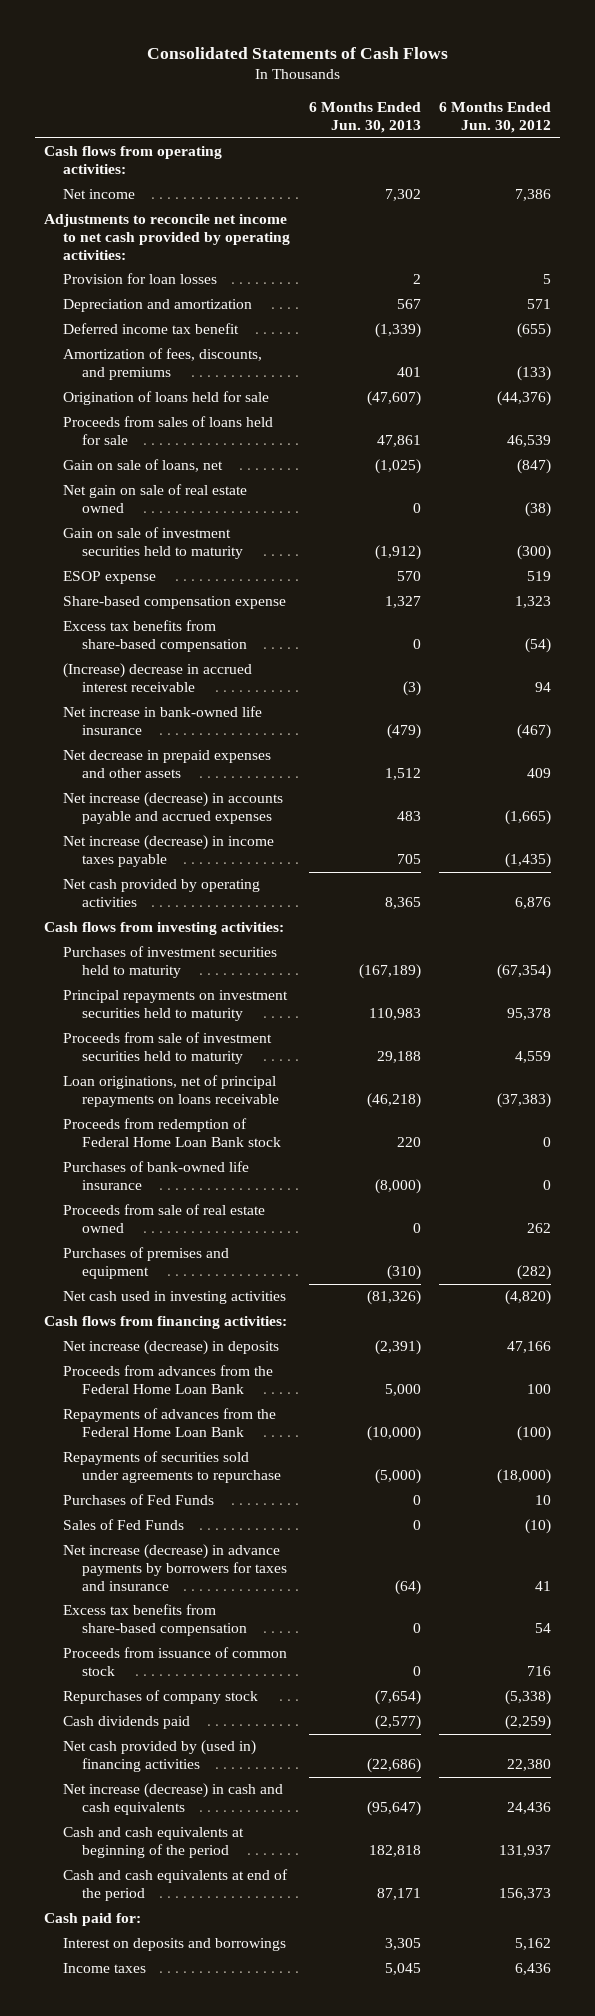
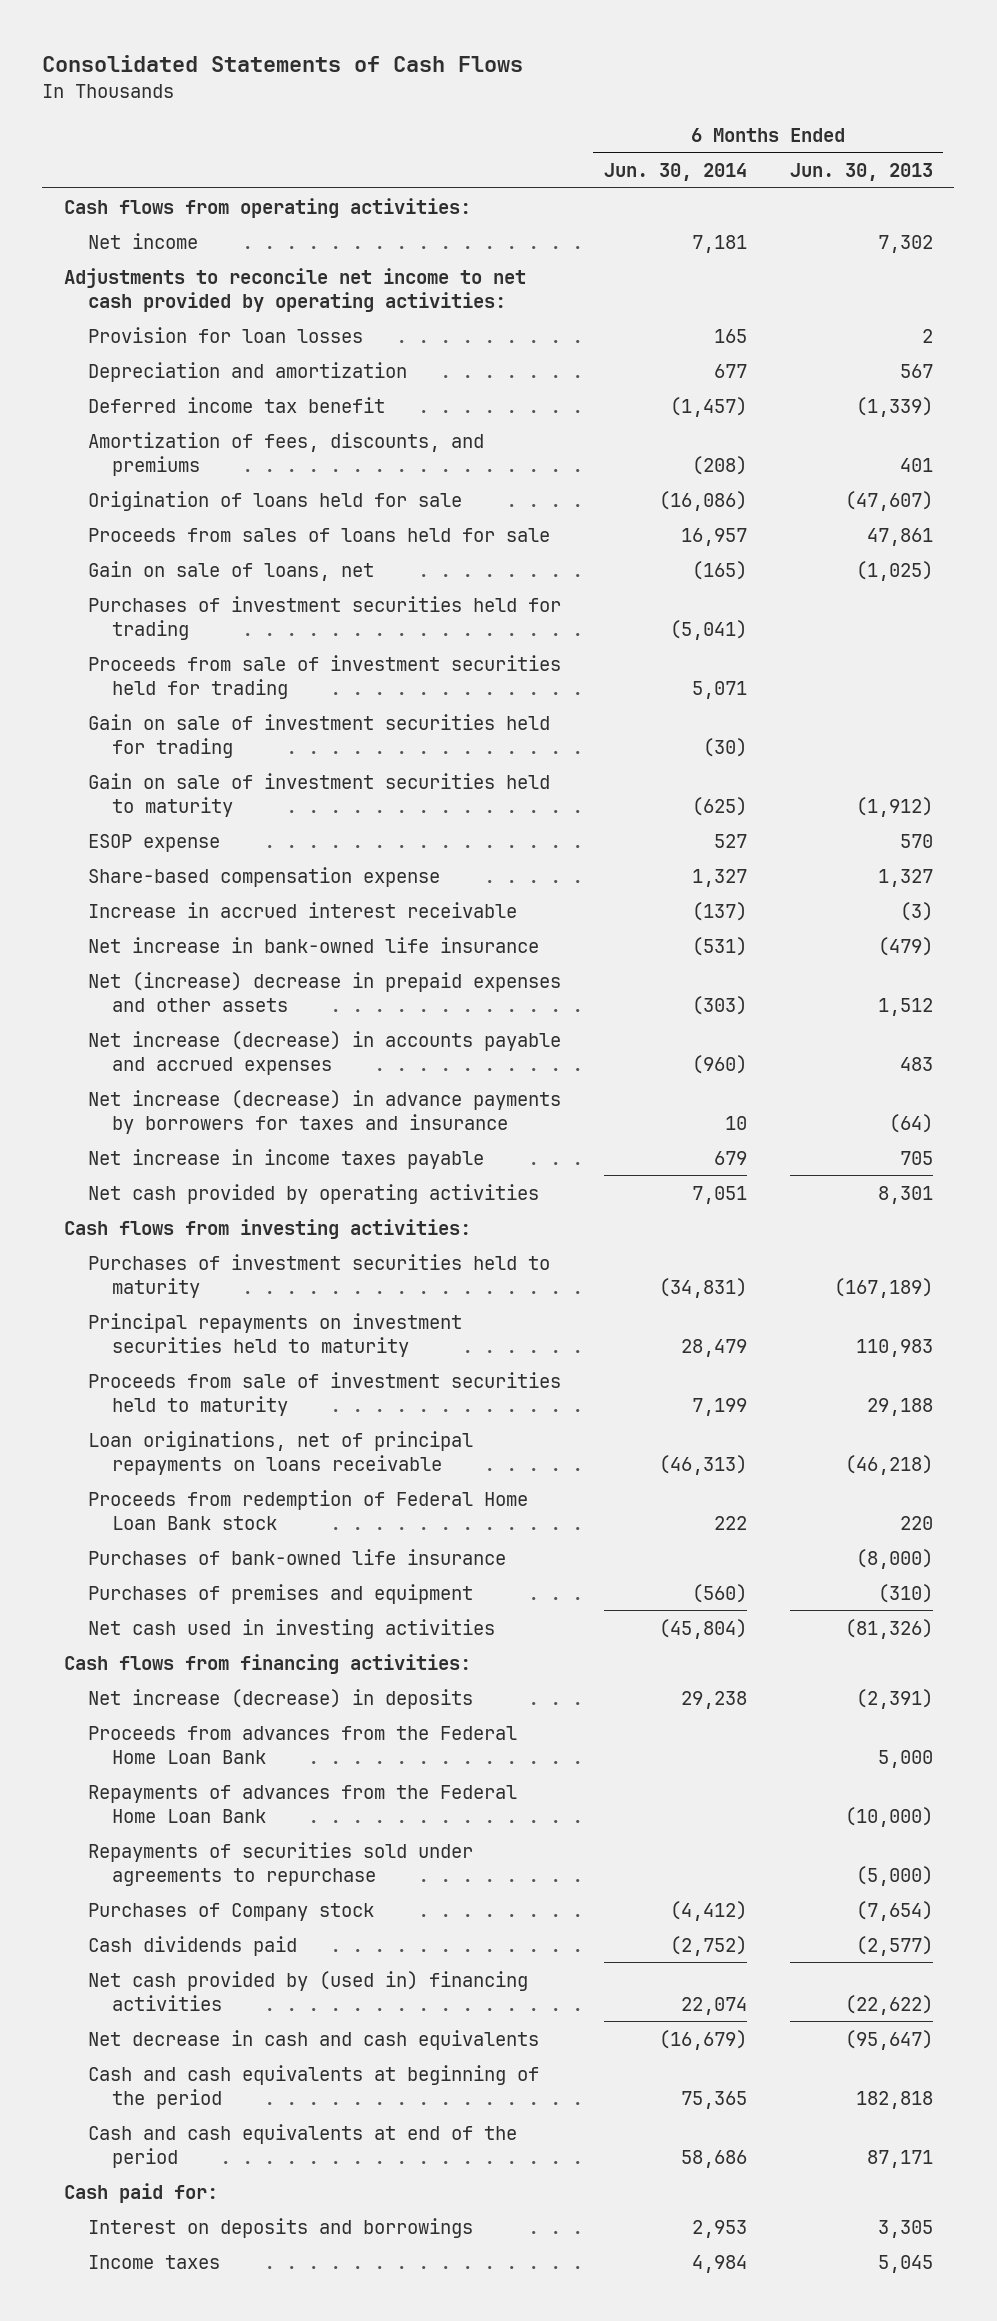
[438,102,551,134] 6 Months Ended Jun. 30, 2012 -> none
none -> [603,163,747,182] Jun. 30, 2014
[63,484,248,514] Net gain on sale of real estate owned -> none
none -> [88,595,562,640] Purchases of investment securities held for trading
none -> [88,654,562,699] Proceeds from sale of investment securities held for trading
none -> [88,713,551,758] Gain on sale of investment securities held for trading
[63,620,248,653] Excess tax benefits from share-based compensation -> none
[63,663,253,693] (Increase) decrease in accrued interest receivable -> [88,901,518,918] Increase in accrued interest receivable
[63,750,272,779] Net decrease in prepaid expenses and other assets -> [88,971,562,1012] Net (increase) decrease in prepaid expenses and other assets
[63,1544,288,1591] Net increase (decrease) in advance payments by borrowers for taxes and insurance -> [88,1089,562,1134] Net increase (decrease) in advance payments by borrowers for taxes and insurance
[63,835,275,868] Net increase (decrease) in income taxes payable -> [88,1148,485,1169] Net increase in income taxes payable
[384,897,421,910] 8,365 -> [877,1185,933,1204] 8,301
[63,1204,266,1234] Proceeds from sale of real estate owned -> none
[63,1494,215,1506] Purchases of Fed Funds -> none
[63,1519,185,1531] Sales of Fed Funds -> none
[63,1604,248,1637] Excess tax benefits from share-based compensation -> none
[63,1647,288,1677] Proceeds from issuance of common stock -> none
[63,1690,259,1705] Repurchases of company stock -> [88,1902,375,1921] Purchases of Company stock
[366,1758,421,1774] (22,686) -> [844,1994,933,2015] (22,622)
[63,1783,284,1816] Net increase (decrease) in cash and cash equivalents -> [88,2029,540,2050] Net decrease in cash and cash equivalents

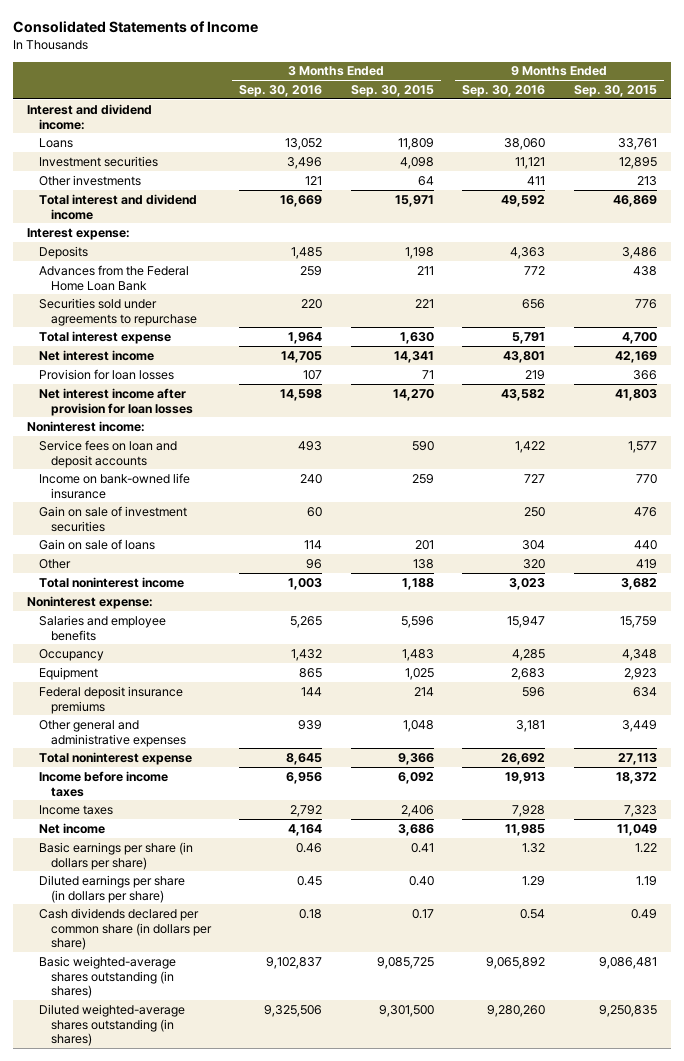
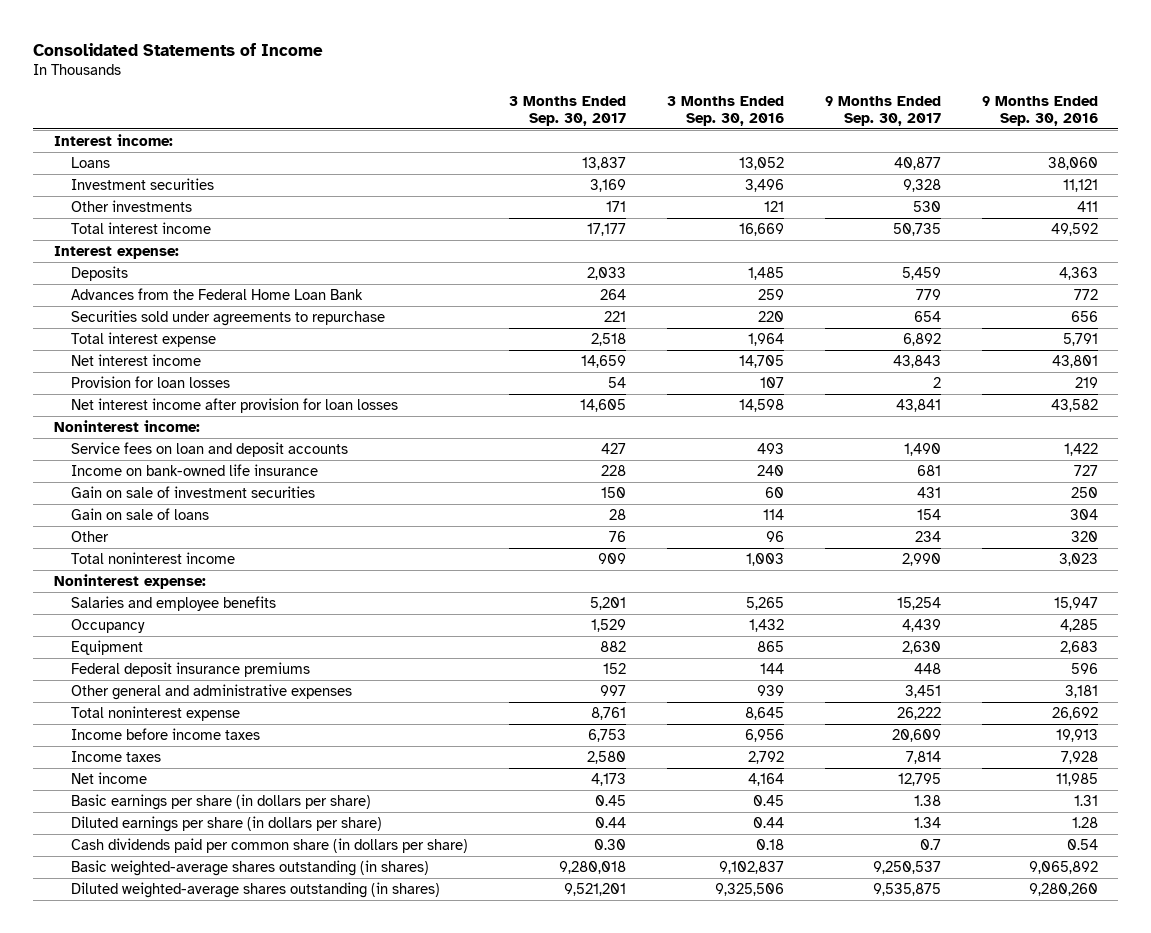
[350,84,434,97] Sep. 30, 2015 -> none
[573,84,657,97] Sep. 30, 2015 -> none
none -> [508,95,626,126] 3 Months Ended Sep. 30, 2017
none -> [824,95,941,126] 9 Months Ended Sep. 30, 2017
[27,103,153,130] Interest and dividend income: -> [53,133,173,146] Interest income:
[39,193,198,220] Total interest and dividend income -> [70,221,211,234] Total interest income
[296,842,323,853] 0.46 -> [752,794,784,806] 0.45
[522,842,546,853] 1.32 -> [1073,794,1098,806] 1.31
[297,875,323,886] 0.45 -> [752,816,784,828] 0.44
[522,875,546,886] 1.29 -> [1071,816,1098,828] 1.28
[39,907,212,951] Cash dividends declared per common share (in dollars per share) -> [70,837,468,853] Cash dividends paid per common share (in dollars per share)

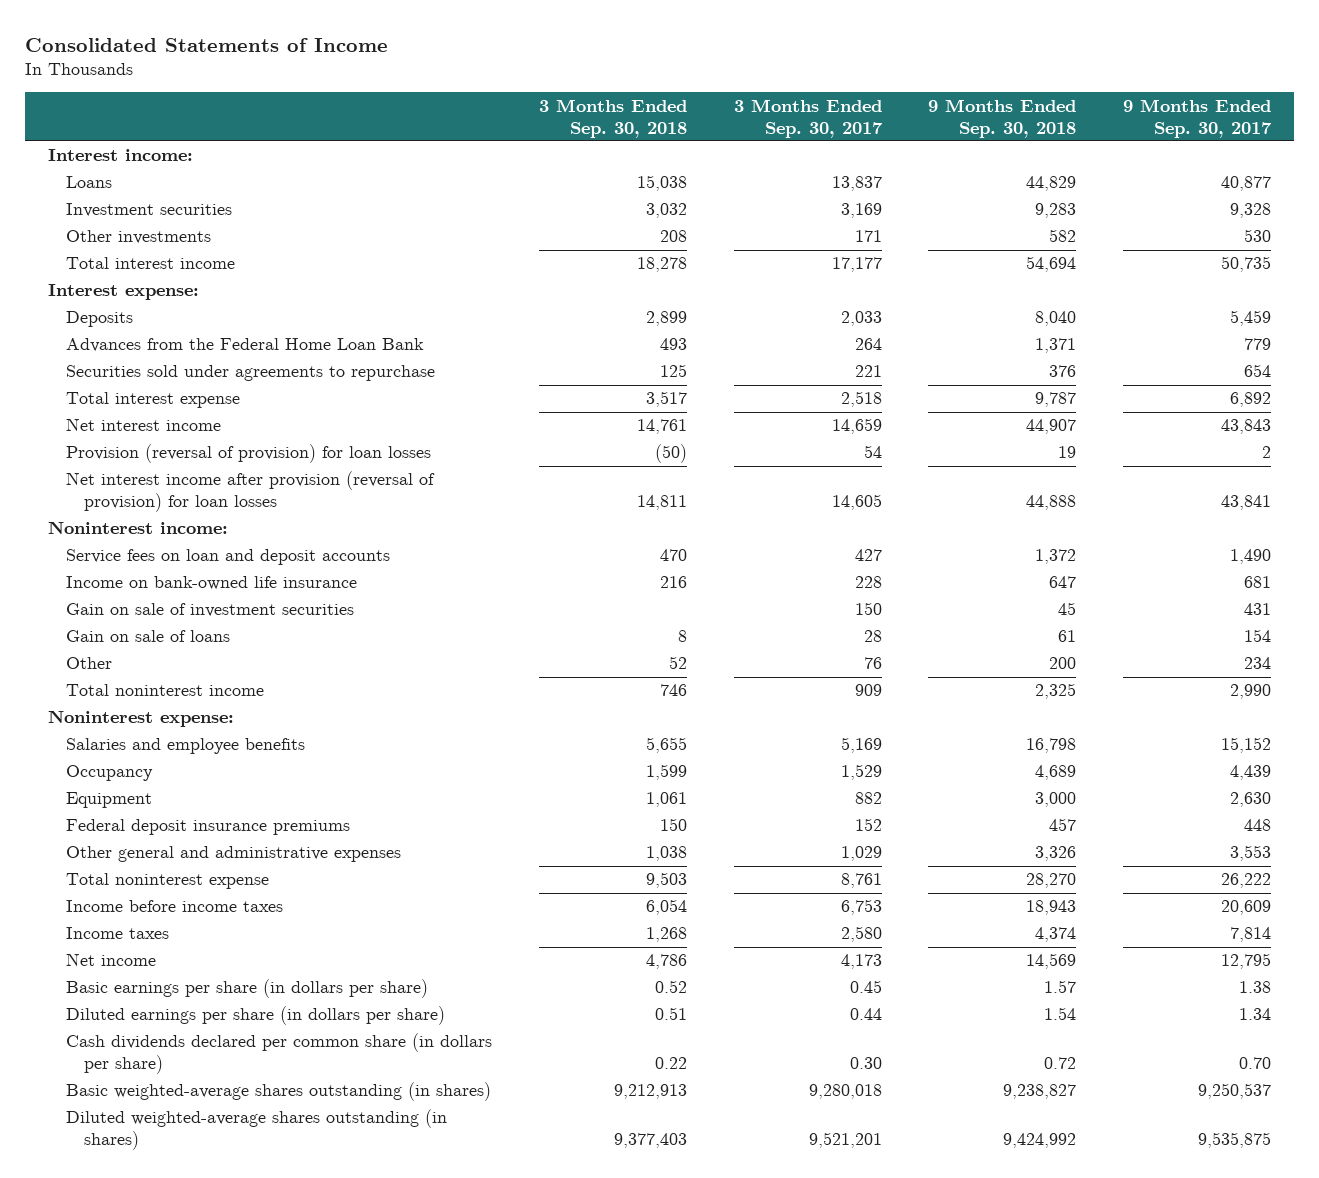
[666,95,784,126] 3 Months Ended Sep. 30, 2016 -> none
[981,95,1098,126] 9 Months Ended Sep. 30, 2016 -> none
none -> [538,98,687,138] 3 Months Ended Sep. 30, 2018
none -> [928,98,1077,138] 9 Months Ended Sep. 30, 2018
[70,375,230,388] Provision for loan losses -> [66,444,432,464] Provision (reversal of provision) for loan losses
[70,397,398,413] Net interest income after provision for loan losses -> [66,471,436,513] Net interest income after provision (reversal of provision) for loan losses
[589,596,626,610] 5,201 -> [840,737,882,754] 5,169
[896,596,941,610] 15,254 -> [1220,737,1271,754] 15,152
[599,684,626,696] 997 -> [840,846,882,862] 1,029
[904,684,941,698] 3,451 -> [1229,845,1271,862] 3,553
[70,837,468,853] Cash dividends paid per common share (in dollars per share) -> [66,1033,493,1075] Cash dividends declared per common share (in dollars per share)
[919,838,941,850] 0.7 -> [1238,1057,1271,1070] 0.70

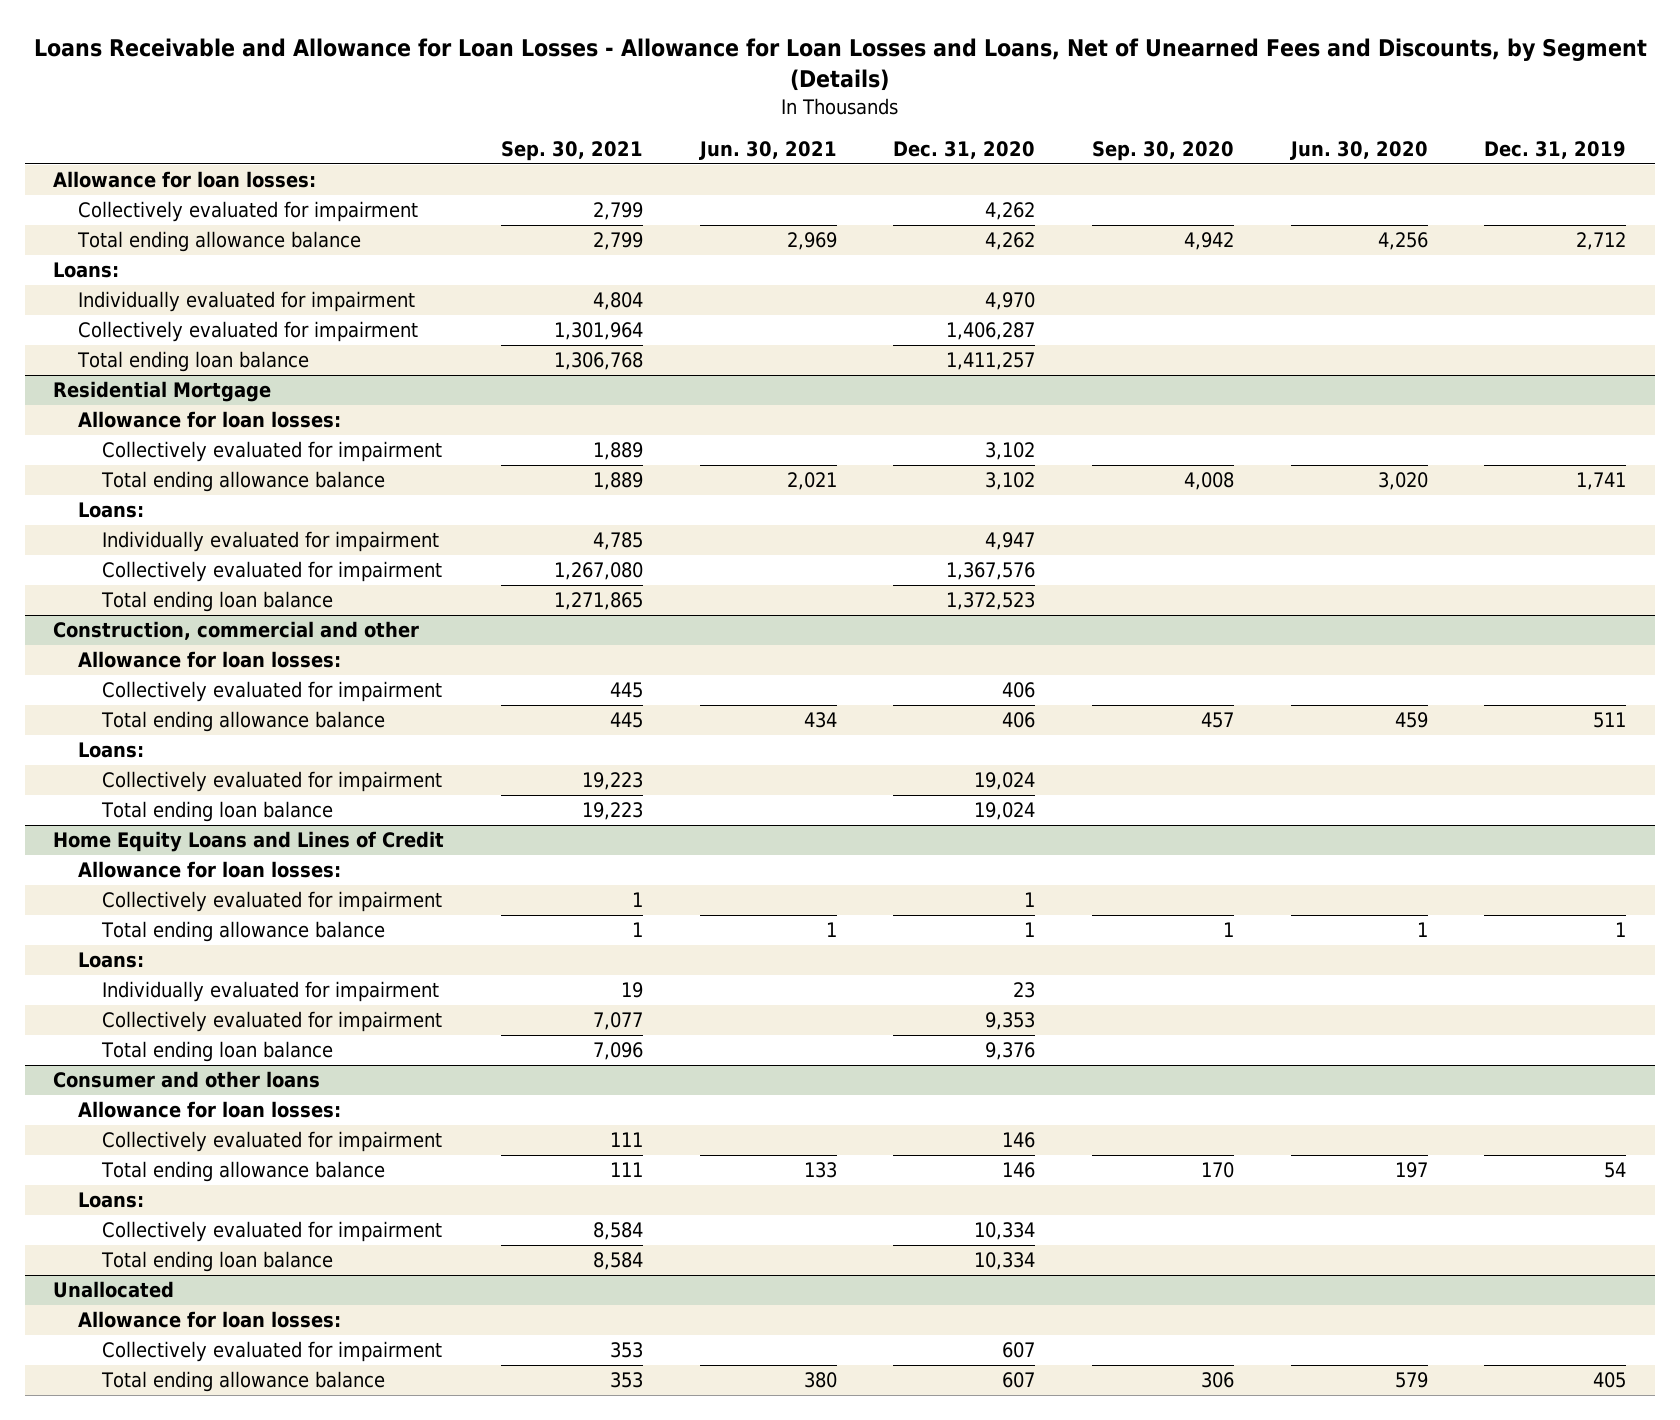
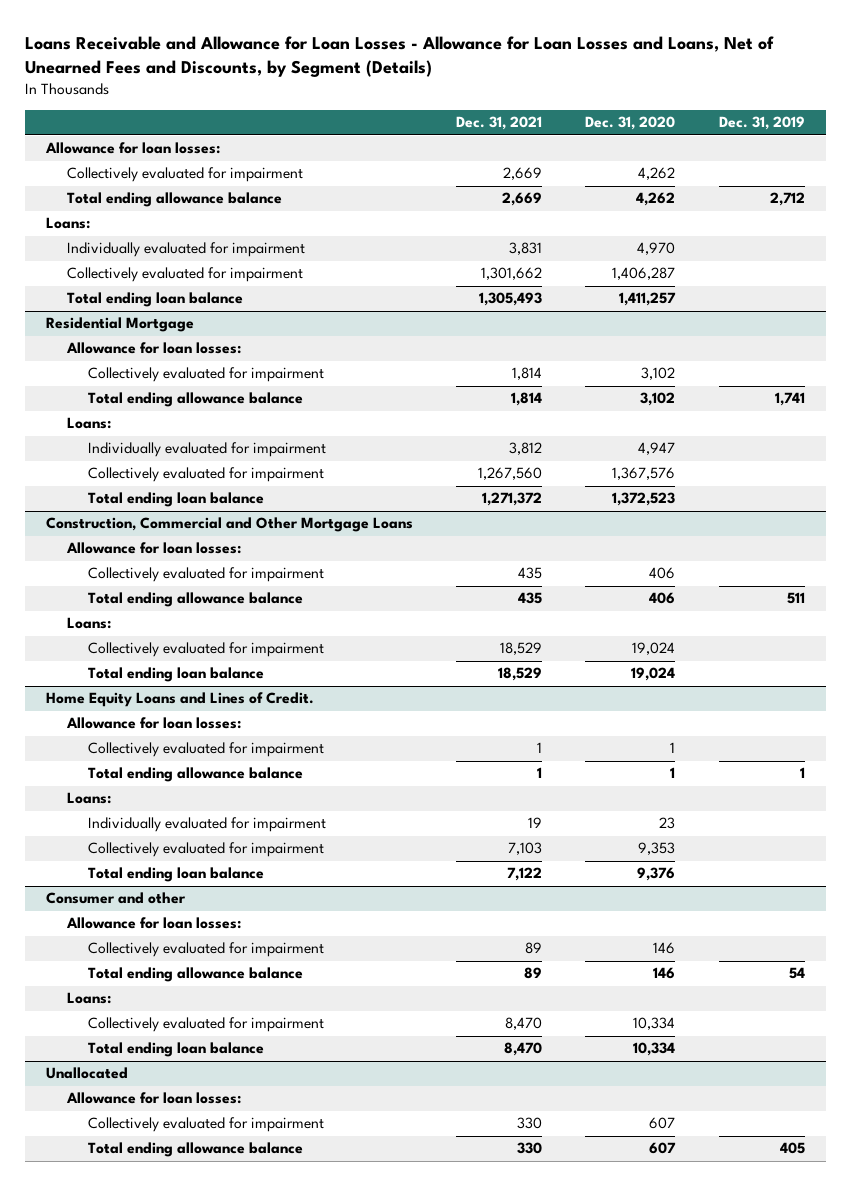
[500,141,643,162] Sep. 30, 2021 -> none
[698,141,837,161] Jun. 30, 2021 -> none
[1091,141,1234,162] Sep. 30, 2020 -> none
[1289,141,1428,161] Jun. 30, 2020 -> none
none -> [456,116,543,131] Dec. 31, 2021
[53,621,420,641] Construction, commercial and other -> [46,517,414,533] Construction, Commercial and Other Mortgage Loans
[53,831,445,853] Home Equity Loans and Lines of Credit -> [46,692,315,708] Home Equity Loans and Lines of Credit.
[53,1071,321,1089] Consumer and other loans -> [46,892,187,905] Consumer and other

